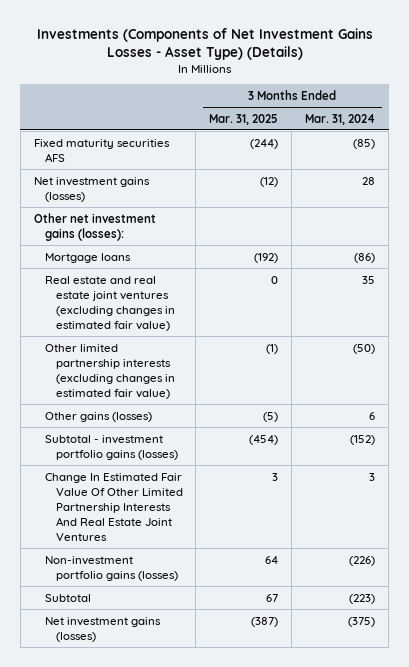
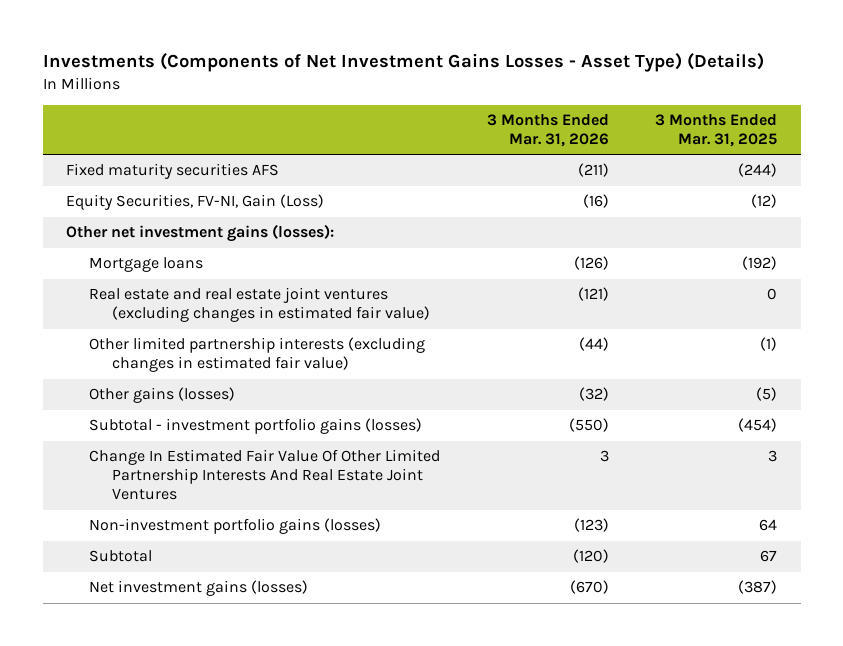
[305,113,376,125] Mar. 31, 2024 -> none
none -> [486,114,609,147] 3 Months Ended Mar. 31, 2026
[33,176,150,202] Net investment gains (losses) -> [65,194,324,211] Equity Securities, FV-NI, Gain (Loss)

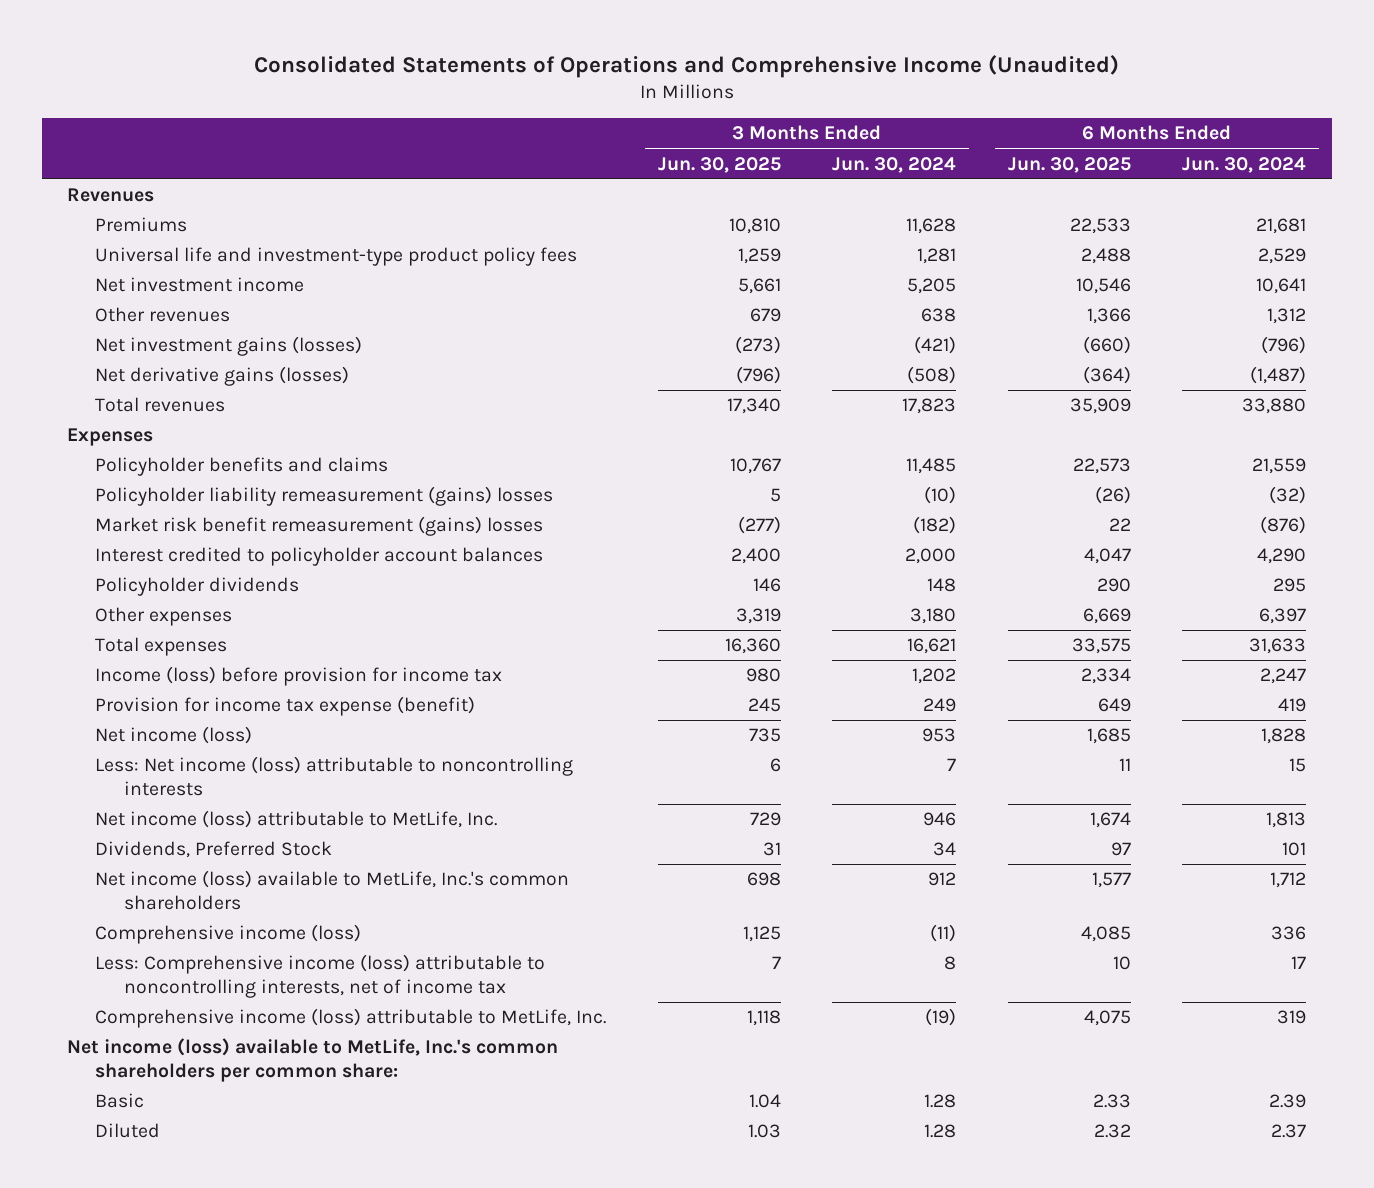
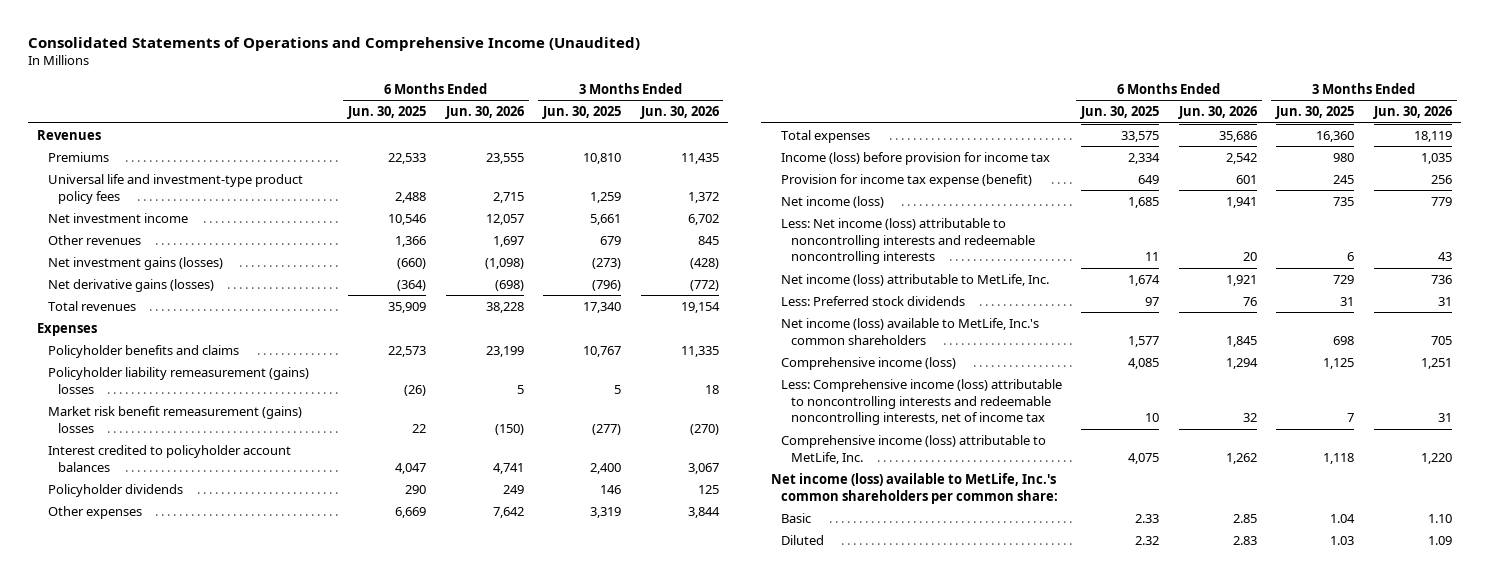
[832,156,957,173] Jun. 30, 2024 -> none
[1182,156,1307,173] Jun. 30, 2024 -> none
none -> [444,106,524,120] Jun. 30, 2026
none -> [639,106,719,120] Jun. 30, 2026
[95,756,574,797] Less: Net income (loss) attributable to noncontrolling interests -> [780,217,1036,265] Less: Net income (loss) attributable to noncontrolling interests and redeemable noncontrolling interests
[95,841,333,859] Dividends, Preferred Stock -> [780,295,965,306] Less: Preferred stock dividends
[95,954,546,999] Less: Comprehensive income (loss) attributable to noncontrolling interests, net of income tax -> [780,378,1062,426] Less: Comprehensive income (loss) attributable to noncontrolling interests and redeemable noncontrolling interests, net of income tax

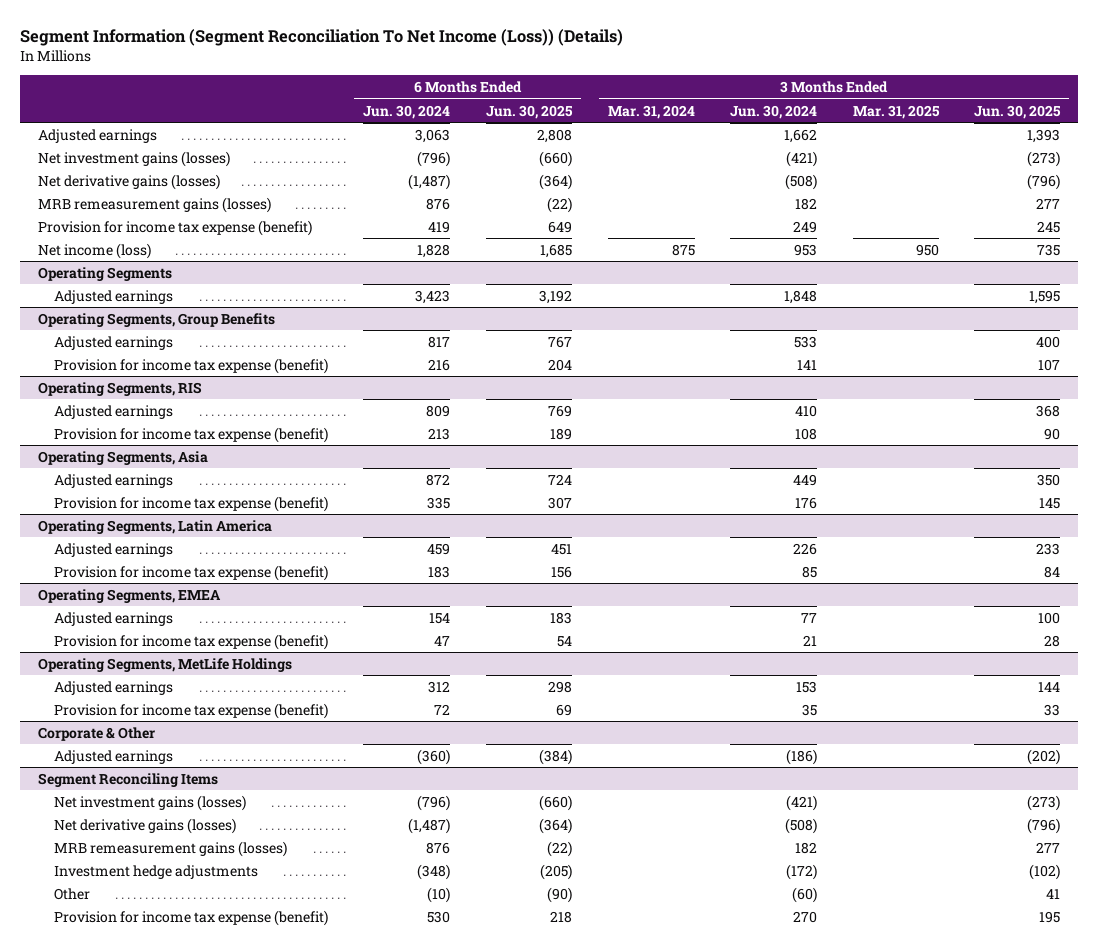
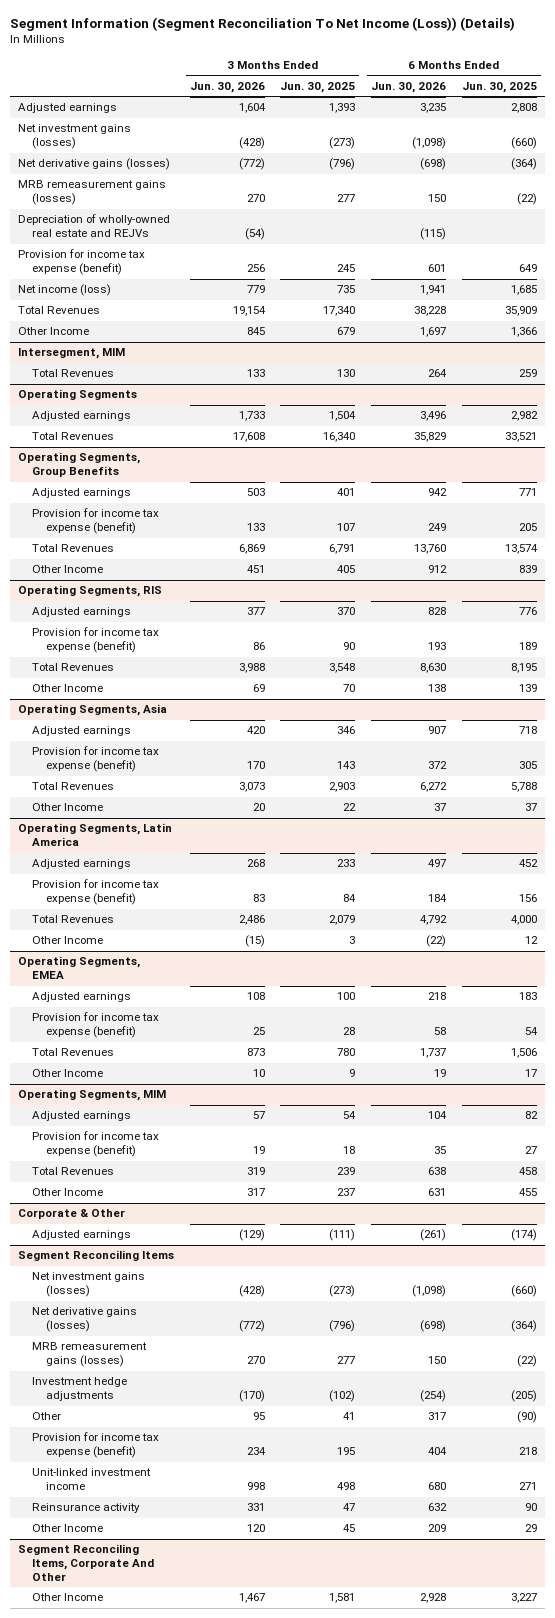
[363,104,451,119] Jun. 30, 2024 -> none
[607,104,695,119] Mar. 31, 2024 -> none
[730,104,818,119] Jun. 30, 2024 -> none
[852,104,940,119] Mar. 31, 2025 -> none
none -> [189,81,265,93] Jun. 30, 2026
none -> [371,81,447,93] Jun. 30, 2026
none -> [17,214,170,238] Depreciation of wholly-owned real estate and REJVs
none -> [17,306,100,315] Total Revenues
none -> [17,327,89,336] Other Income
none -> [17,348,125,360] Intersegment, MIM
none -> [31,369,114,378] Total Revenues
[538,289,572,304] 3,192 -> [511,411,539,422] 2,982
[1029,289,1061,304] 1,595 -> [329,411,357,422] 1,504
none -> [31,432,114,441] Total Revenues
[547,335,572,348] 767 -> [519,488,538,497] 771
[1036,335,1061,348] 400 -> [337,488,356,497] 401
[547,358,572,371] 204 -> [519,523,538,532] 205
none -> [31,544,114,553] Total Revenues
none -> [31,565,103,574] Other Income
[547,404,572,417] 769 -> [519,607,538,616] 776
[1036,404,1061,417] 368 -> [337,607,356,616] 370
none -> [31,663,114,672] Total Revenues
none -> [31,684,103,693] Other Income
[547,473,572,485] 724 -> [519,726,538,735] 718
[1037,473,1061,486] 350 -> [337,726,356,735] 346
[547,496,572,509] 307 -> [519,761,538,770] 305
[1039,497,1061,509] 145 -> [337,761,356,770] 143
none -> [31,782,114,791] Total Revenues
none -> [31,803,103,812] Other Income
[550,543,572,555] 451 -> [519,859,539,868] 452
none -> [31,915,114,924] Total Revenues
none -> [31,936,103,945] Other Income
[37,657,292,672] Operating Segments, MetLife Holdings -> none
none -> [31,1048,114,1057] Total Revenues
none -> [31,1069,103,1078] Other Income
none -> [17,1089,166,1102] Operating Segments, MIM
[547,680,572,693] 298 -> [525,1111,539,1120] 82
[1038,681,1061,692] 144 -> [343,1111,357,1120] 54
[555,703,572,716] 69 -> [525,1146,538,1155] 27
[1044,703,1061,716] 33 -> [343,1146,356,1155] 18
none -> [31,1167,114,1176] Total Revenues
none -> [31,1188,103,1197] Other Income
[538,748,572,765] (384) -> [511,1229,538,1242] (174)
[1027,748,1061,765] (202) -> [329,1229,356,1242] (111)
none -> [31,1468,151,1491] Unit-linked investment income
none -> [31,1503,140,1514] Reinsurance activity
none -> [31,1524,103,1533] Other Income
none -> [17,1544,154,1582] Segment Reconciling Items, Corporate And Other
none -> [31,1593,103,1602] Other Income

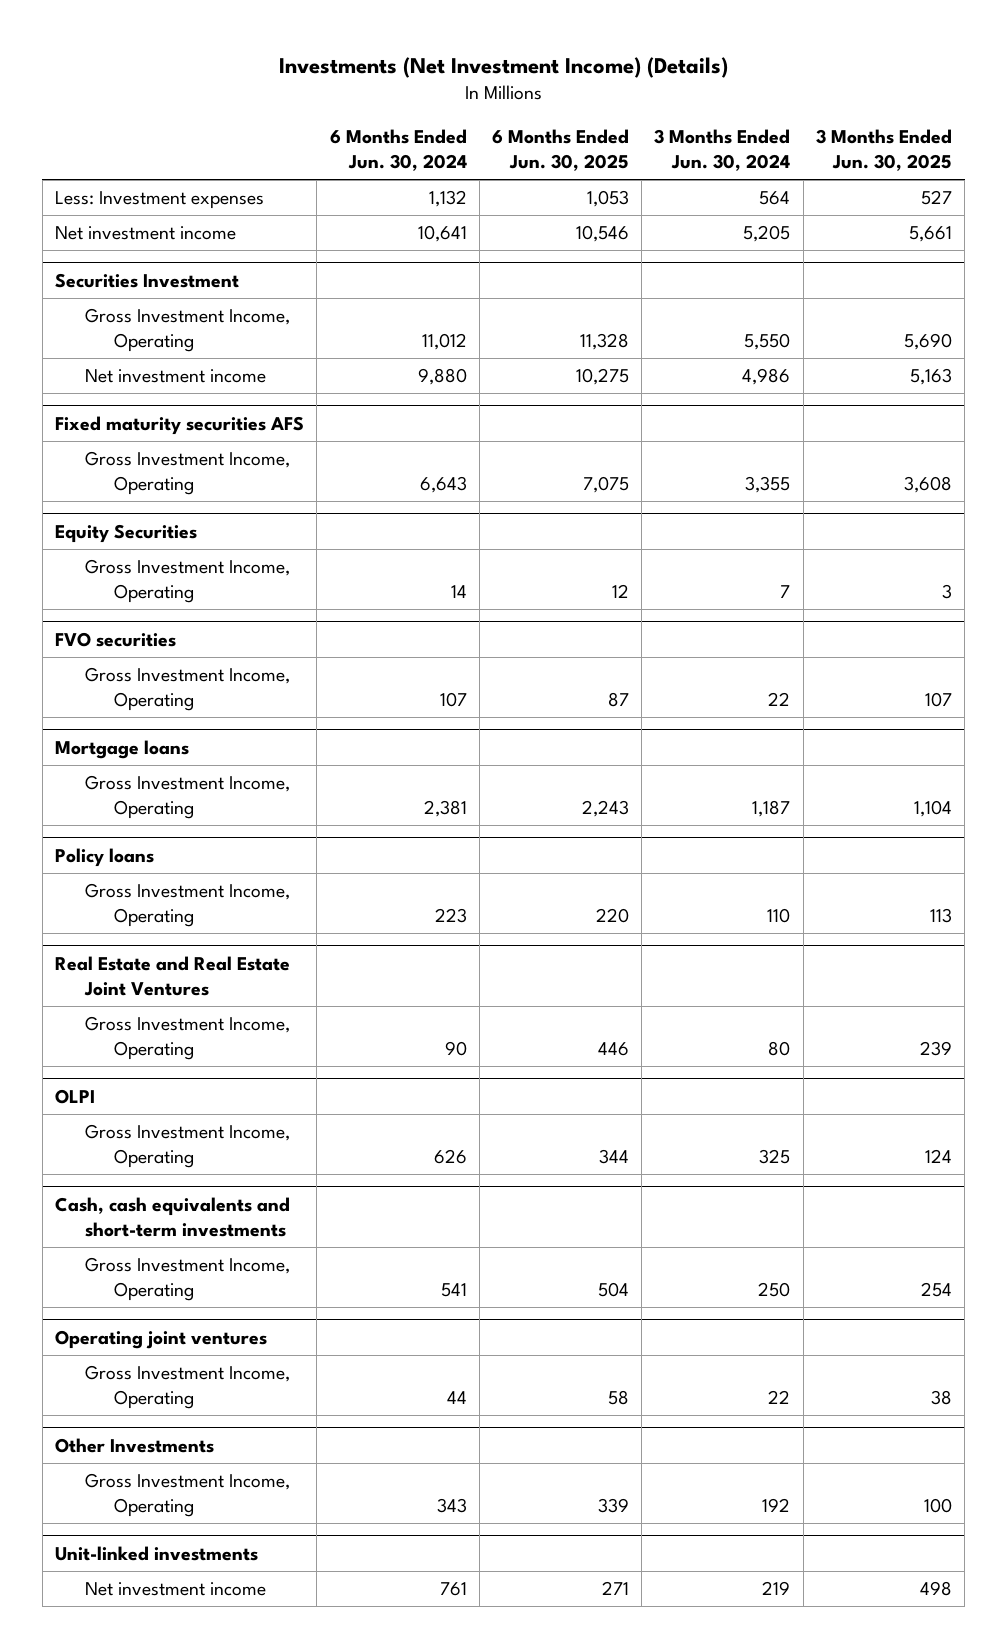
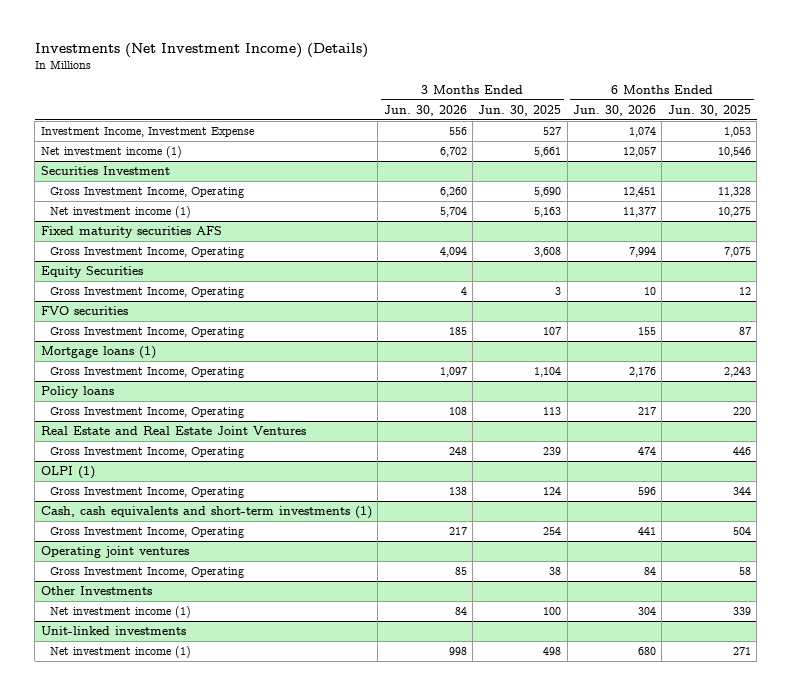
[329,128,467,171] 6 Months Ended Jun. 30, 2024 -> none
[654,128,791,171] 3 Months Ended Jun. 30, 2024 -> none
none -> [383,104,467,116] Jun. 30, 2026
none -> [573,104,657,116] Jun. 30, 2026
[55,191,265,210] Less: Investment expenses -> [40,126,254,137] Investment Income, Investment Expense
[55,226,237,241] Net investment income -> [40,145,182,158] Net investment income (1)
[84,369,266,384] Net investment income -> [50,205,192,218] Net investment income (1)
[55,739,190,759] Mortgage loans -> [40,345,156,359] Mortgage loans (1)
[55,1088,96,1104] OLPI -> [40,465,95,479] OLPI (1)
[55,1196,291,1237] Cash, cash equivalents and short-term investments -> [40,505,372,519] Cash, cash equivalents and short-term investments (1)
[84,1473,290,1518] Gross Investment Income, Operating -> [50,605,192,618] Net investment income (1)
[84,1582,266,1597] Net investment income -> [50,645,192,658] Net investment income (1)

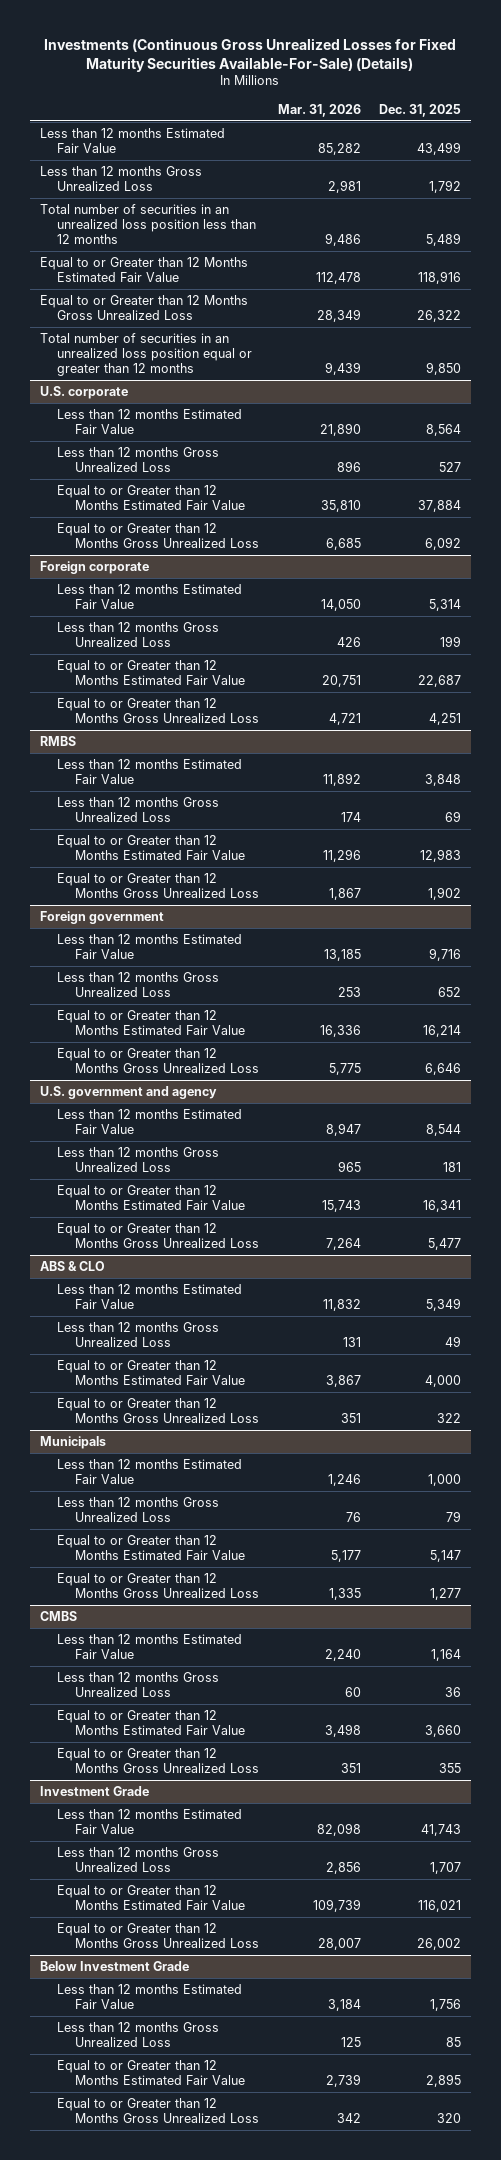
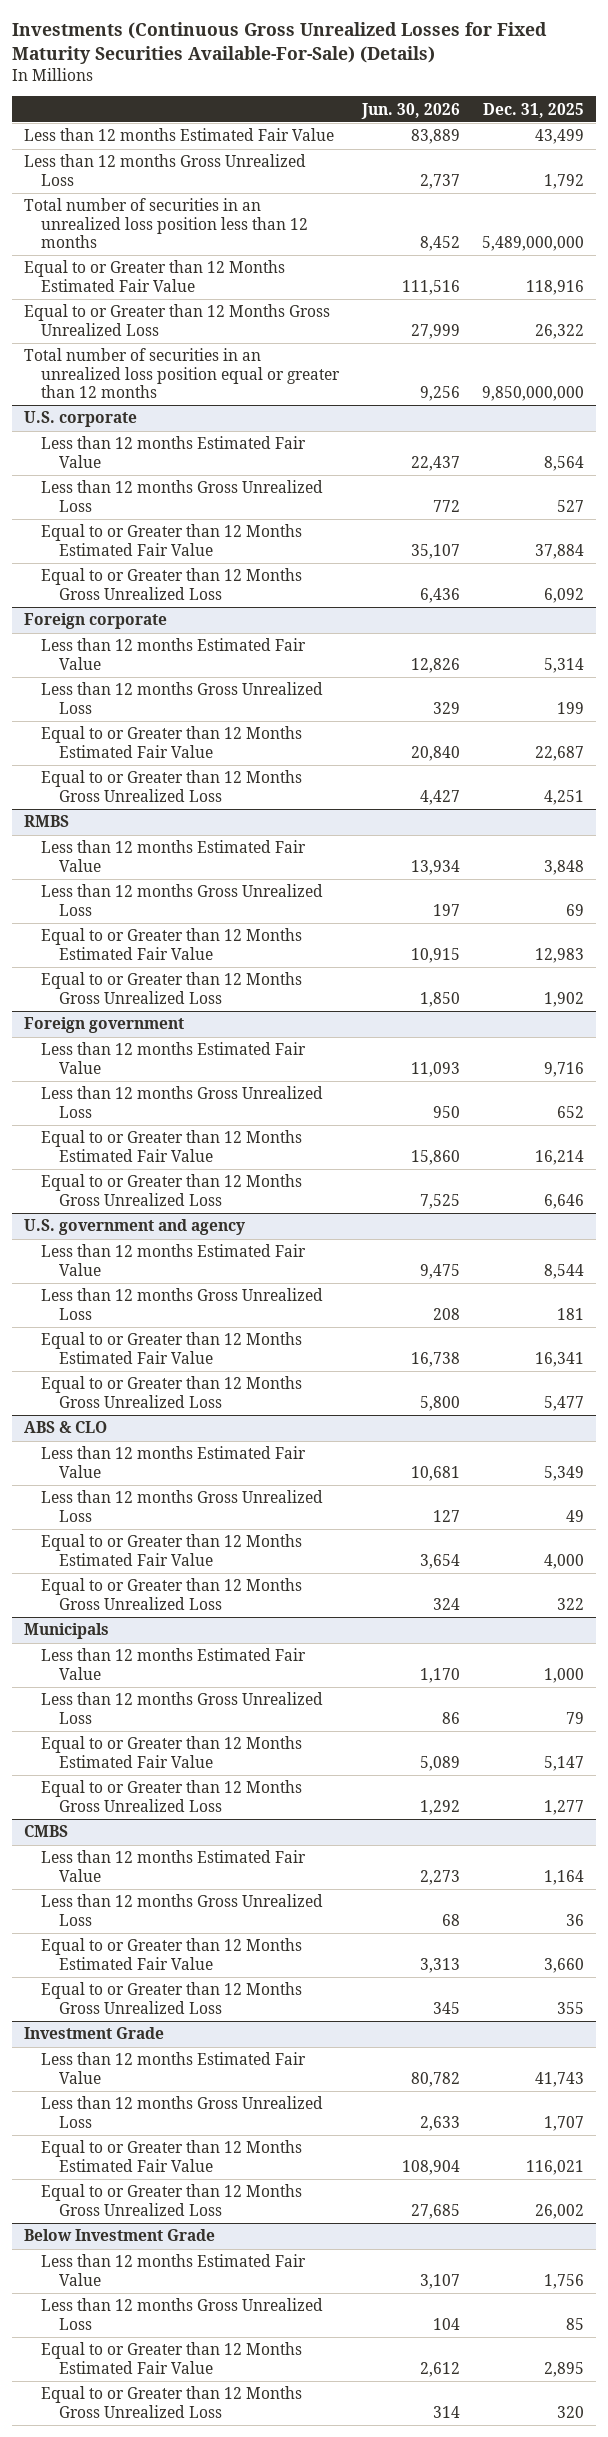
[277,103,361,117] Mar. 31, 2026 -> none
none -> [360,102,460,119] Jun. 30, 2026
[426,233,462,247] 5,489 -> [482,235,585,251] 5,489,000,000
[426,362,462,376] 9,850 -> [482,385,585,401] 9,850,000,000

